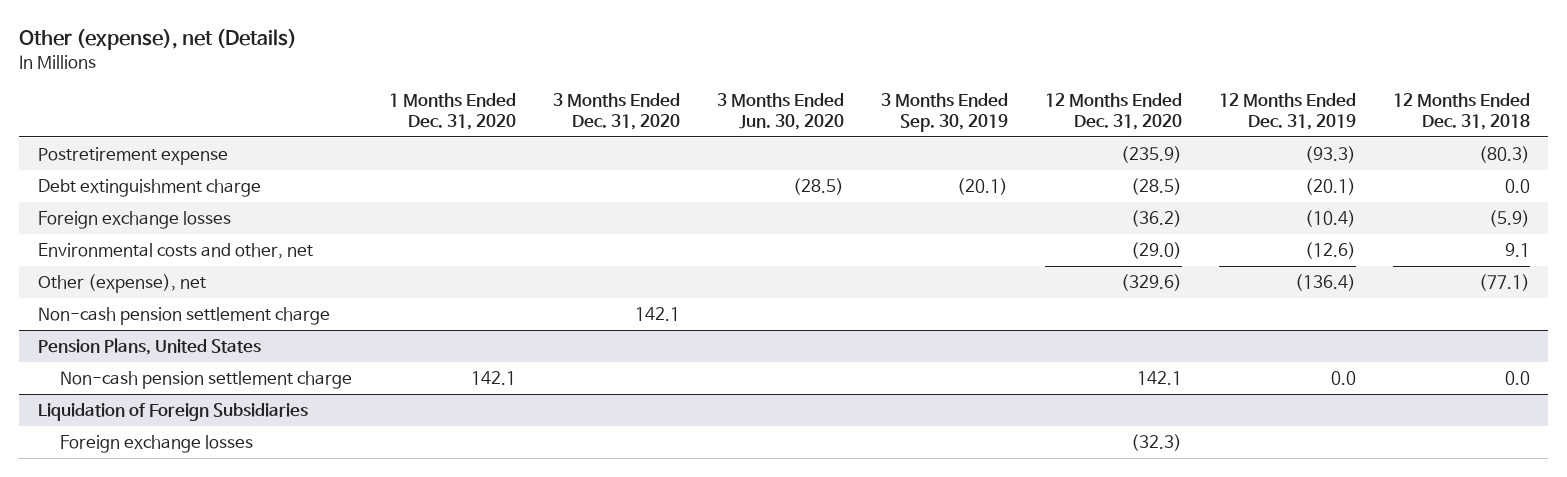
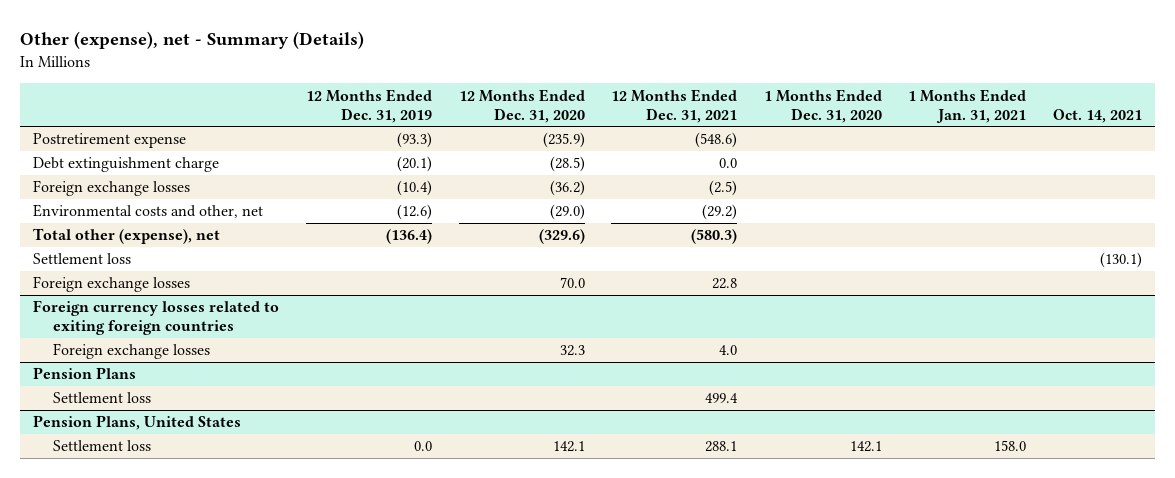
[19,29,298,51] Other (expense), net (Details) -> [20,31,365,50] Other (expense), net - Summary (Details)
[553,93,681,131] 3 Months Ended Dec. 31, 2020 -> none
[717,93,845,131] 3 Months Ended Jun. 30, 2020 -> none
[880,93,1008,133] 3 Months Ended Sep. 30, 2019 -> none
[1392,93,1530,131] 12 Months Ended Dec. 31, 2018 -> none
none -> [611,88,738,123] 12 Months Ended Dec. 31, 2021
none -> [908,88,1027,123] 1 Months Ended Jan. 31, 2021
none -> [1053,108,1143,123] Oct. 14, 2021
[37,273,206,293] Other (expense), net -> [33,228,221,245] Total other (expense), net
[37,306,330,325] Non-cash pension settlement charge -> [33,253,132,265] Settlement loss
none -> [33,276,191,293] Foreign exchange losses
none -> [33,300,280,336] Foreign currency losses related to exiting foreign countries
none -> [52,343,210,360] Foreign exchange losses
none -> [33,367,137,380] Pension Plans
none -> [52,392,151,404] Settlement loss
[37,402,308,421] Liquidation of Foreign Subsidiaries -> none
[60,434,254,453] Foreign exchange losses -> none
[60,370,353,389] Non-cash pension settlement charge -> [52,440,151,452] Settlement loss

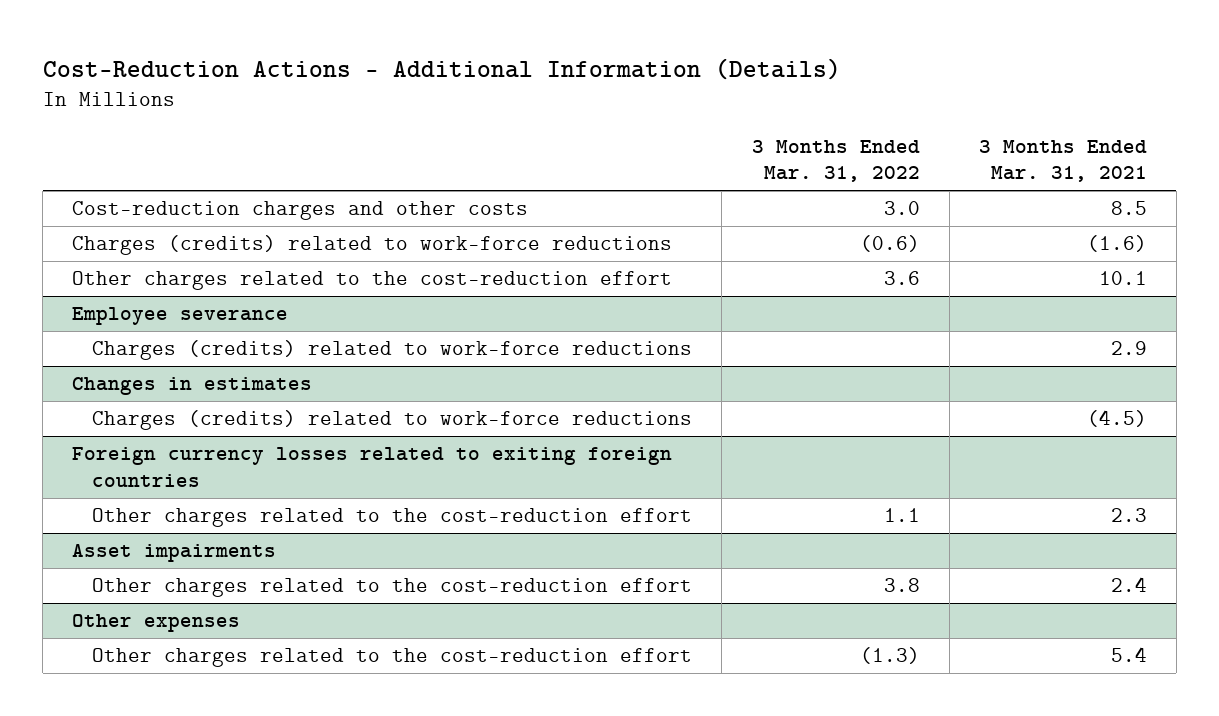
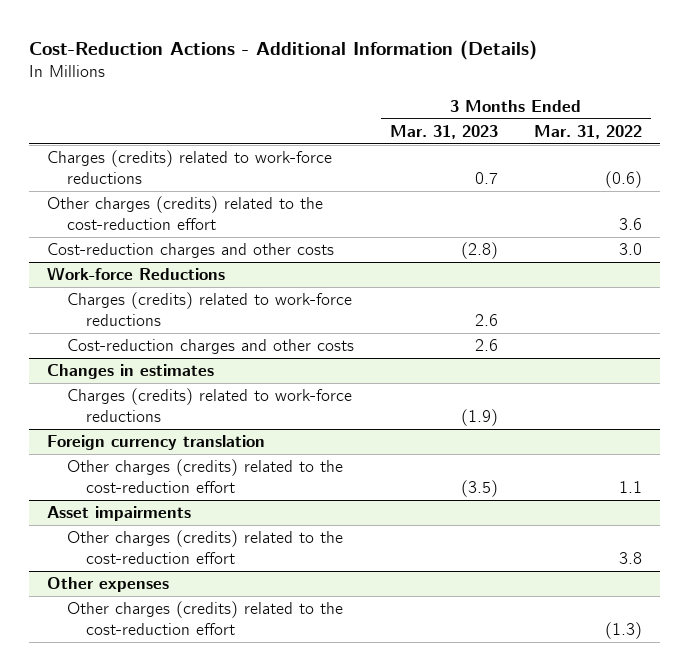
[978,139,1147,183] 3 Months Ended Mar. 31, 2021 -> none
none -> [389,125,498,140] Mar. 31, 2023
[72,271,673,291] Other charges related to the cost-reduction effort -> [47,196,324,231] Other charges (credits) related to the cost-reduction effort
[72,201,529,221] Cost-reduction charges and other costs -> [47,243,335,259] Cost-reduction charges and other costs
[72,307,289,326] Employee severance -> [47,267,226,281] Work-force Reductions
none -> [66,339,354,355] Cost-reduction charges and other costs
[72,447,673,487] Foreign currency losses related to exiting foreign countries -> [47,435,266,451] Foreign currency translation
[92,508,693,528] Other charges related to the cost-reduction effort -> [66,459,343,494] Other charges (credits) related to the cost-reduction effort
[92,578,693,598] Other charges related to the cost-reduction effort -> [66,530,343,565] Other charges (credits) related to the cost-reduction effort
[92,648,693,668] Other charges related to the cost-reduction effort -> [66,601,343,636] Other charges (credits) related to the cost-reduction effort

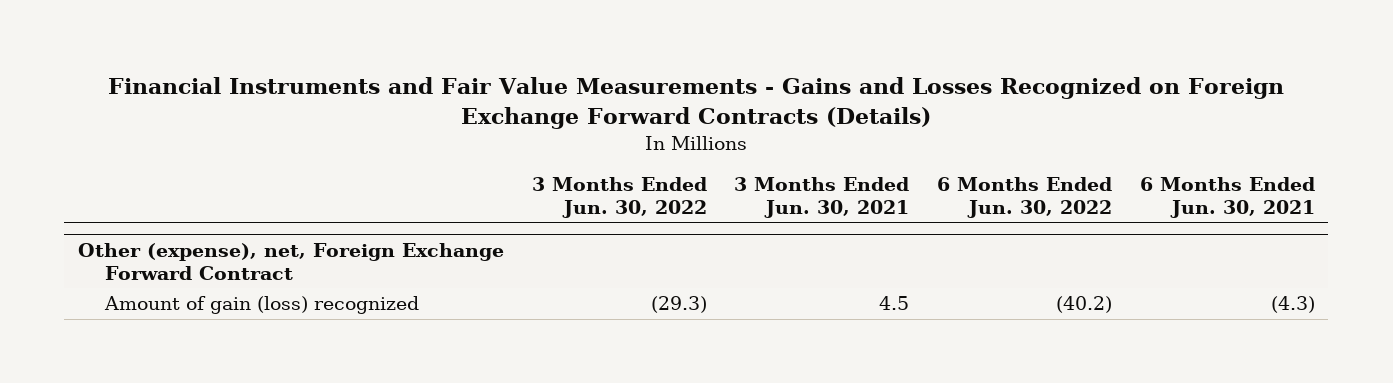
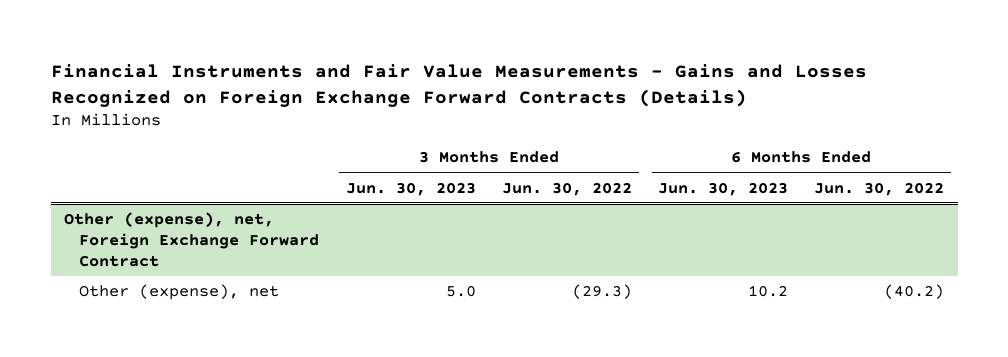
[734,177,910,218] 3 Months Ended Jun. 30, 2021 -> none
[1139,177,1315,218] 6 Months Ended Jun. 30, 2021 -> none
none -> [345,181,476,196] Jun. 30, 2023
none -> [658,181,789,196] Jun. 30, 2023
[103,296,419,315] Amount of gain (loss) recognized -> [79,284,280,301] Other (expense), net

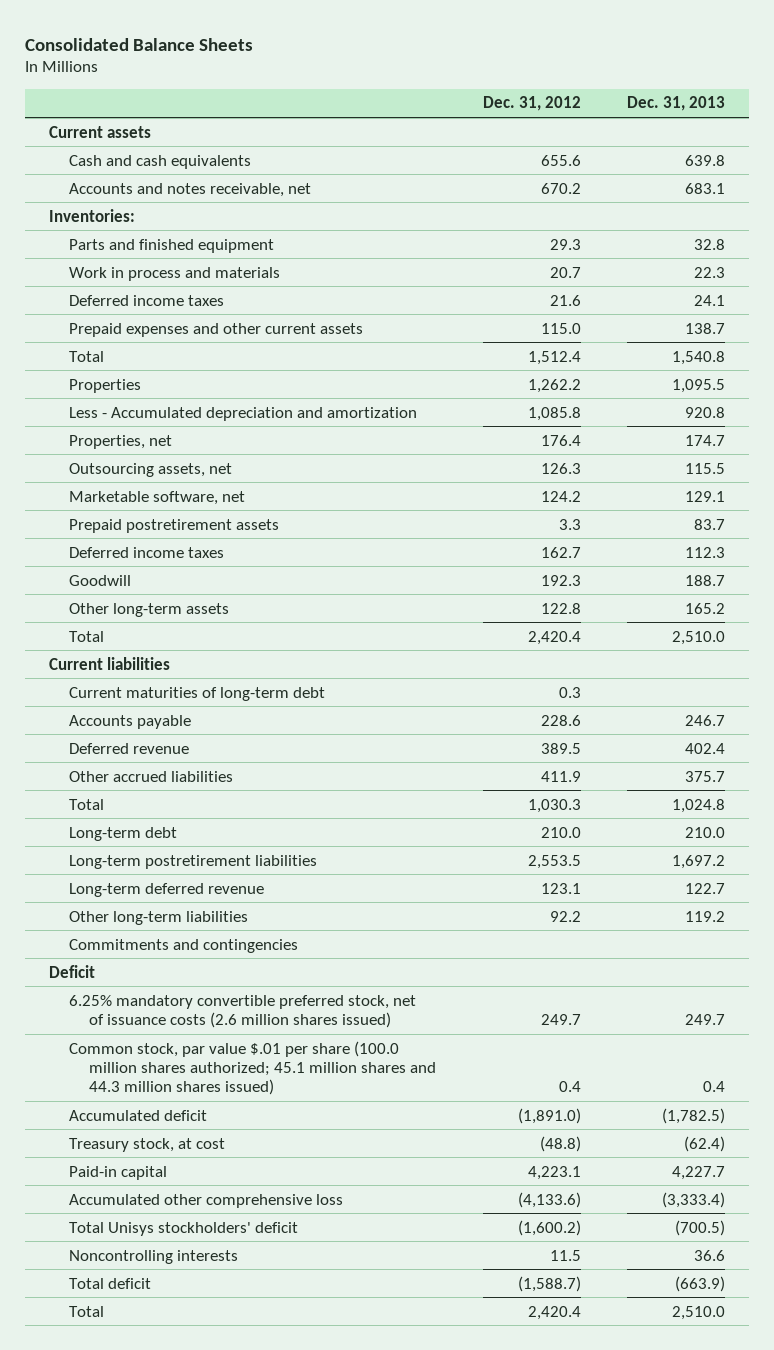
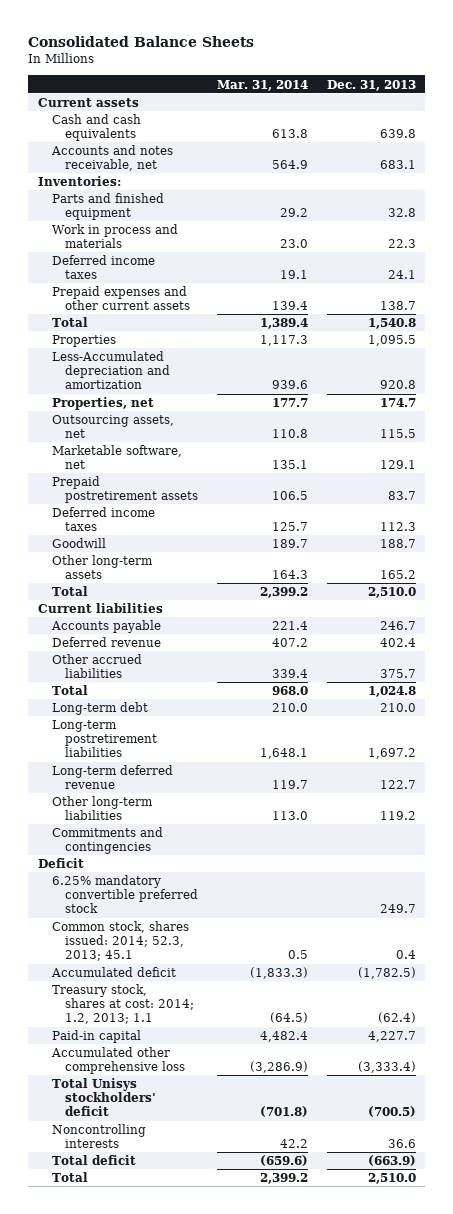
[482,96,581,112] Dec. 31, 2012 -> none
none -> [216,79,308,91] Mar. 31, 2014
[68,406,417,421] Less - Accumulated depreciation and amortization -> [51,351,171,390] Less-Accumulated depreciation and amortization
[68,686,325,701] Current maturities of long-term debt -> none
[68,994,416,1028] 6.25% mandatory convertible preferred stock, net of issuance costs (2.6 million shares issued) -> [51,875,199,914] 6.25% mandatory convertible preferred stock
[68,1040,436,1096] Common stock, par value $.01 per share (100.0 million shares authorized; 45.1 million shares and 44.3 million shares issued) -> [51,921,189,962] Common stock, shares issued: 2014; 52.3, 2013; 45.1
[68,1137,225,1152] Treasury stock, at cost -> [51,984,195,1025] Treasury stock, shares at cost: 2014; 1.2, 2013; 1.1

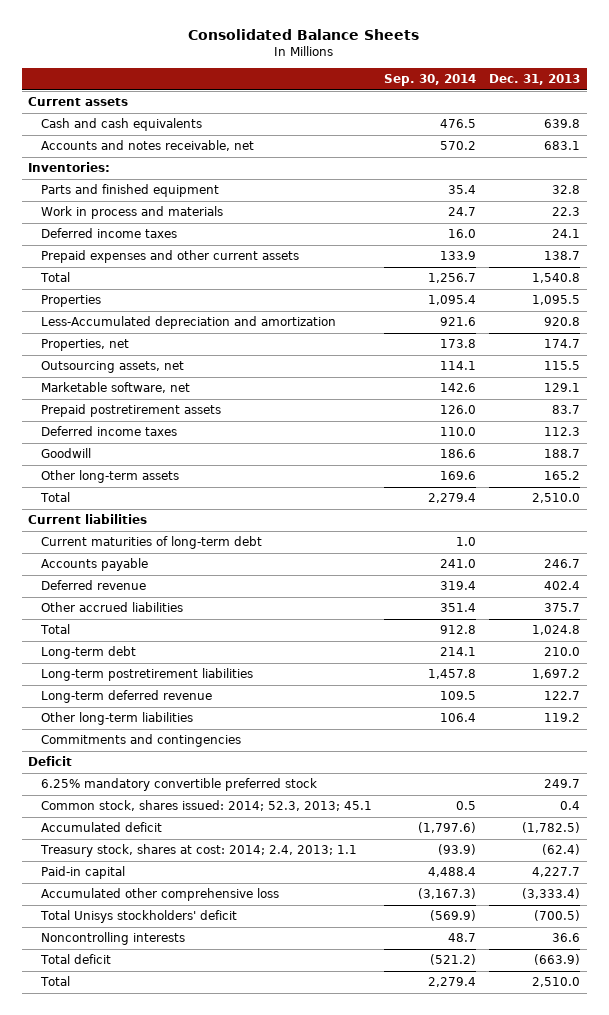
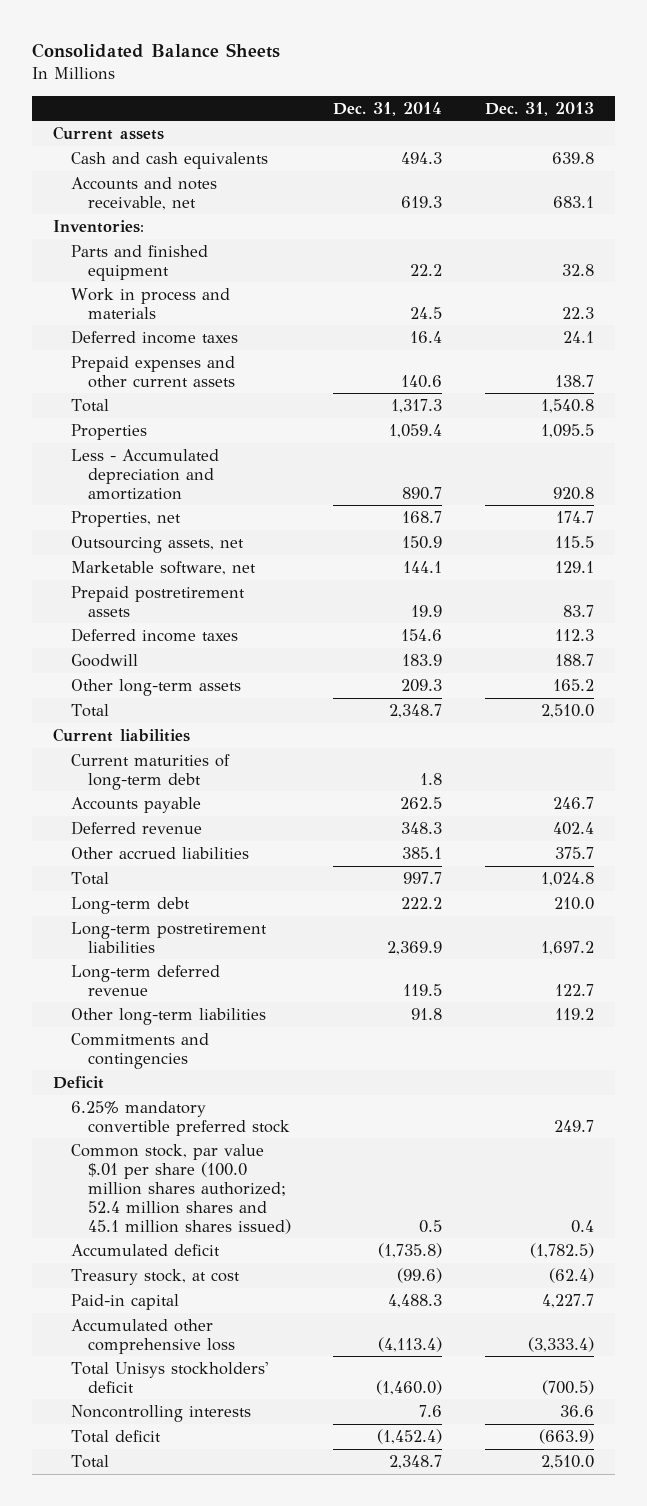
[384,74,477,87] Sep. 30, 2014 -> none
none -> [333,101,443,116] Dec. 31, 2014
[40,316,336,330] Less-Accumulated depreciation and amortization -> [70,448,219,500] Less - Accumulated depreciation and amortization
[40,800,372,812] Common stock, shares issued: 2014; 52.3, 2013; 45.1 -> [70,1143,291,1234] Common stock, par value $.01 per share (100.0 million shares authorized; 52.4 million shares and 45.1 million shares issued)
[39,844,357,858] Treasury stock, shares at cost: 2014; 2.4, 2013; 1.1 -> [70,1268,240,1285] Treasury stock, at cost

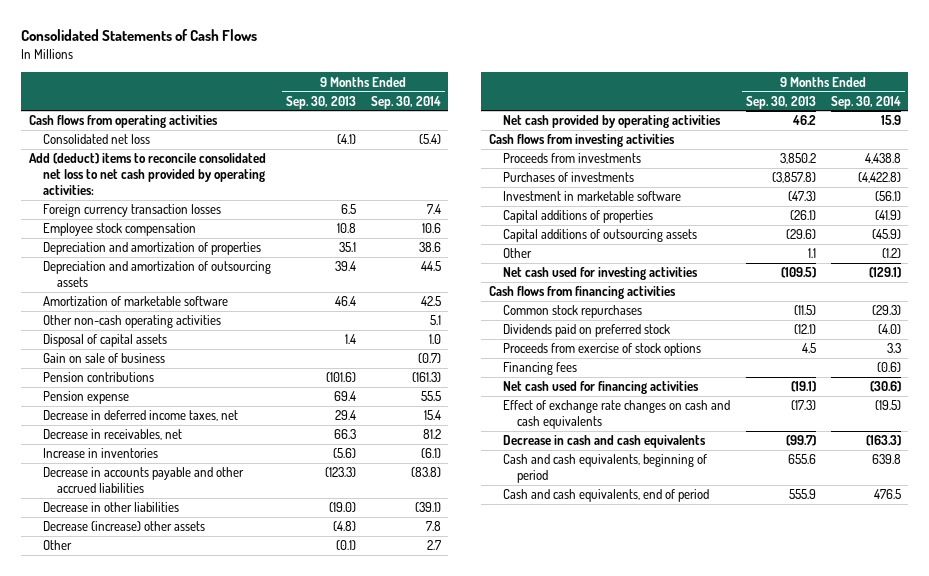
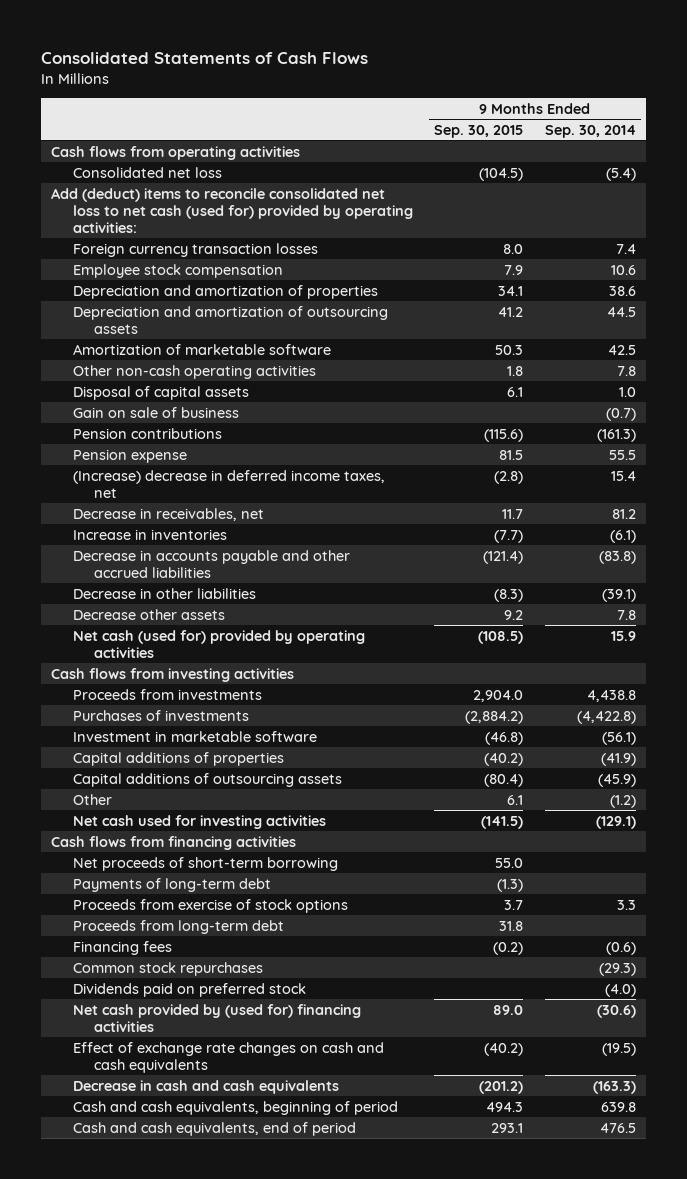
[285,95,356,109] Sep. 30, 2013 -> none
none -> [434,124,524,138] Sep. 30, 2015
[28,153,266,195] Add (deduct) items to reconcile consolidated net loss to net cash provided by operating activities: -> [51,187,413,233] Add (deduct) items to reconcile consolidated net loss to net cash (used for) provided by operating activities:
[429,315,441,326] 5.1 -> [616,365,636,376] 7.8
[42,410,238,422] Decrease in deferred income taxes, net -> [72,469,385,498] (Increase) decrease in deferred income taxes, net
[42,540,72,551] Other -> none
[42,521,205,532] Decrease (increase) other assets -> [72,608,225,620] Decrease other assets
[502,115,721,129] Net cash provided by operating activities -> [72,629,365,658] Net cash (used for) provided by operating activities
none -> [72,856,338,871] Net proceeds of short-term borrowing
none -> [72,877,271,892] Payments of long-term debt
none -> [72,919,284,934] Proceeds from long-term debt
[502,305,642,319] Common stock repurchases -> [72,961,263,976] Common stock repurchases
[502,324,670,338] Dividends paid on preferred stock -> [72,982,306,997] Dividends paid on preferred stock
[502,381,699,395] Net cash used for financing activities -> [72,1003,361,1032] Net cash provided by (used for) financing activities

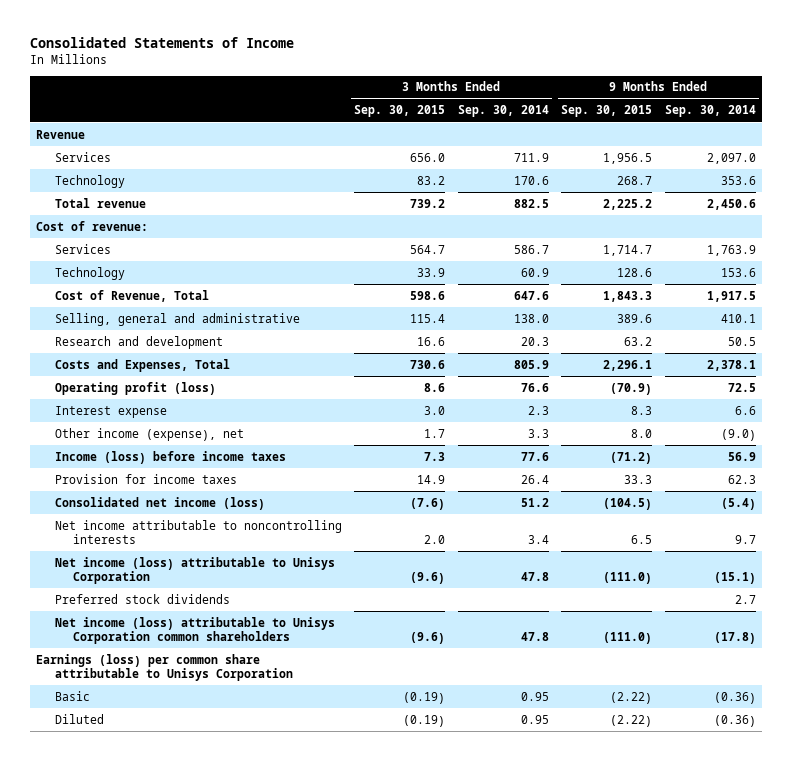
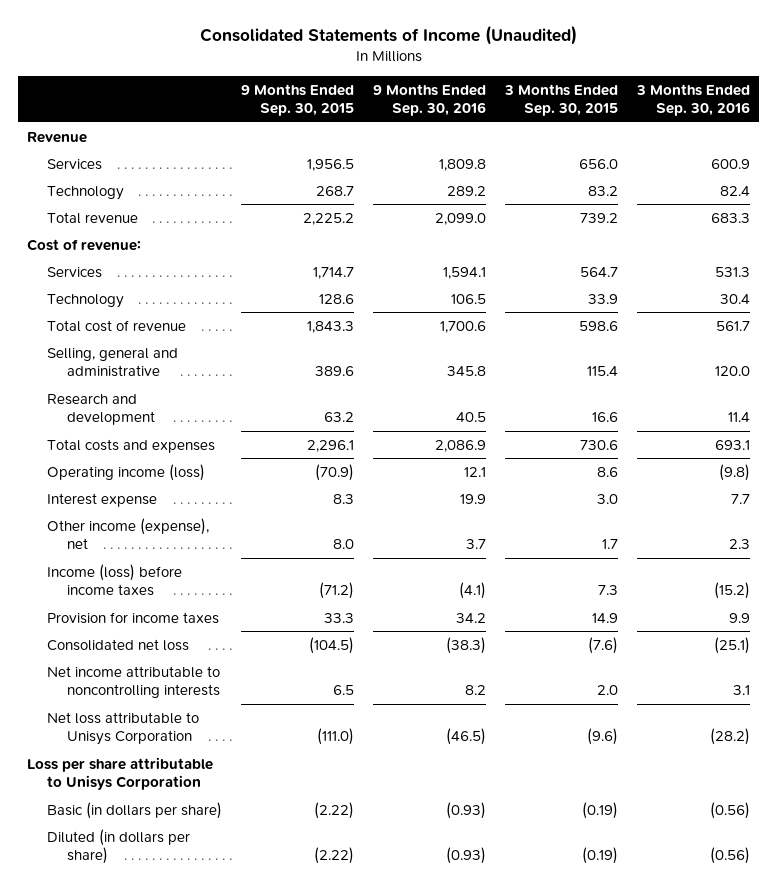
[29,37,294,49] Consolidated Statements of Income -> [199,25,577,46] Consolidated Statements of Income (Unaudited)
[457,105,549,118] Sep. 30, 2014 -> none
[664,105,756,118] Sep. 30, 2014 -> none
none -> [373,83,487,117] 9 Months Ended Sep. 30, 2016
none -> [635,83,750,117] 3 Months Ended Sep. 30, 2016
[54,289,209,302] Cost of Revenue, Total -> [47,319,187,332] Total cost of revenue
[54,358,230,372] Costs and Expenses, Total -> [47,438,216,453] Total costs and expenses
[54,381,216,395] Operating profit (loss) -> [47,463,206,481] Operating income (loss)
[54,496,265,510] Consolidated net income (loss) -> [47,638,190,651] Consolidated net loss
[54,593,230,604] Preferred stock dividends -> none
[54,616,335,644] Net income (loss) attributable to Unisys Corporation common shareholders -> none
[54,556,335,584] Net income (loss) attributable to Unisys Corporation -> [47,711,200,746] Net loss attributable to Unisys Corporation
[36,653,293,681] Earnings (loss) per common share attributable to Unisys Corporation -> [27,756,214,791] Loss per share attributable to Unisys Corporation
[54,690,90,701] Basic -> [47,801,223,819] Basic (in dollars per share)
[54,713,104,724] Diluted -> [47,828,191,865] Diluted (in dollars per share)

